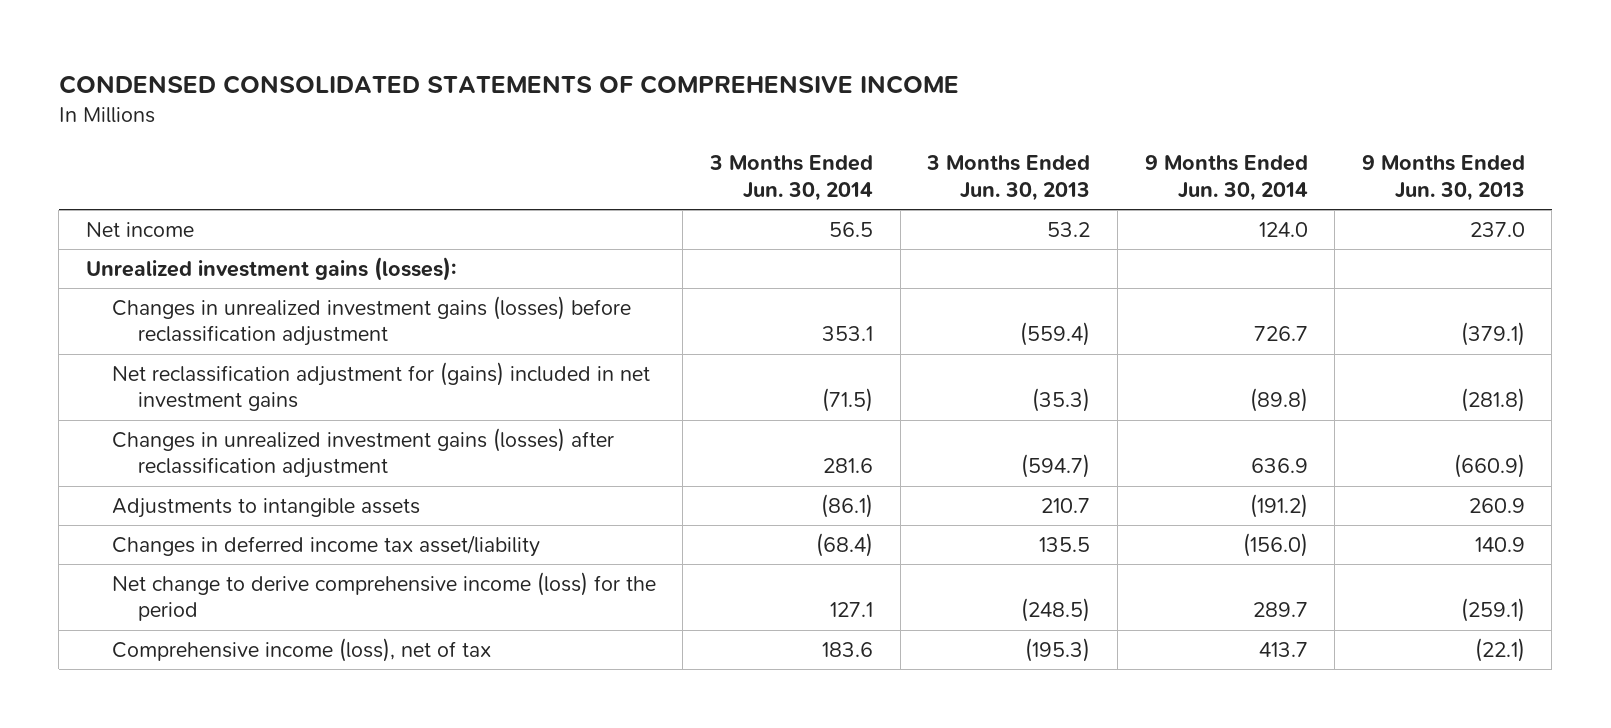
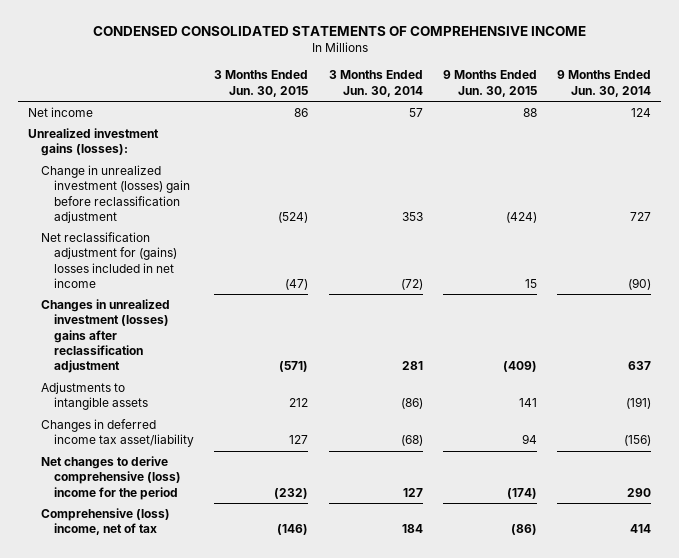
[926,155,1091,202] 3 Months Ended Jun. 30, 2013 -> none
[1361,155,1525,202] 9 Months Ended Jun. 30, 2013 -> none
none -> [214,70,309,97] 3 Months Ended Jun. 30, 2015
none -> [442,70,537,97] 9 Months Ended Jun. 30, 2015
[829,221,874,237] 56.5 -> [408,108,423,118] 57
[1258,221,1308,237] 124.0 -> [630,108,651,118] 124
[111,295,631,347] Changes in unrealized investment gains (losses) before reclassification adjustment -> [41,165,191,224] Change in unrealized investment (losses) gain before reclassification adjustment
[822,326,874,342] 353.1 -> [401,212,423,222] 353
[1253,326,1308,342] 726.7 -> [629,212,651,222] 727
[111,361,650,412] Net reclassification adjustment for (gains) included in net investment gains -> [41,232,178,289] Net reclassification adjustment for (gains) losses included in net income
[822,388,874,413] (71.5) -> [400,279,423,291] (72)
[1249,388,1308,413] (89.8) -> [627,278,651,291] (90)
[111,427,614,479] Changes in unrealized investment gains (losses) after reclassification adjustment -> [41,299,171,374] Changes in unrealized investment (losses) gains after reclassification adjustment
[823,458,874,474] 281.6 -> [401,361,423,371] 281
[1250,458,1308,474] 636.9 -> [627,361,651,371] 637
[821,493,874,518] (86.1) -> [400,398,423,410] (86)
[1249,493,1308,518] (191.2) -> [625,397,651,410] (191)
[816,532,874,557] (68.4) -> [400,435,423,447] (68)
[1242,532,1308,557] (156.0) -> [623,435,651,447] (156)
[111,571,656,622] Net change to derive comprehensive income (loss) for the period -> [41,456,182,500] Net changes to derive comprehensive (loss) income for the period
[830,602,874,618] 127.1 -> [402,487,423,497] 127
[1252,602,1308,618] 289.7 -> [626,487,651,497] 290
[111,637,491,662] Comprehensive income (loss), net of tax -> [41,508,171,536] Comprehensive (loss) income, net of tax
[822,641,874,657] 183.6 -> [401,524,423,534] 184
[1258,641,1308,657] 413.7 -> [629,524,651,534] 414

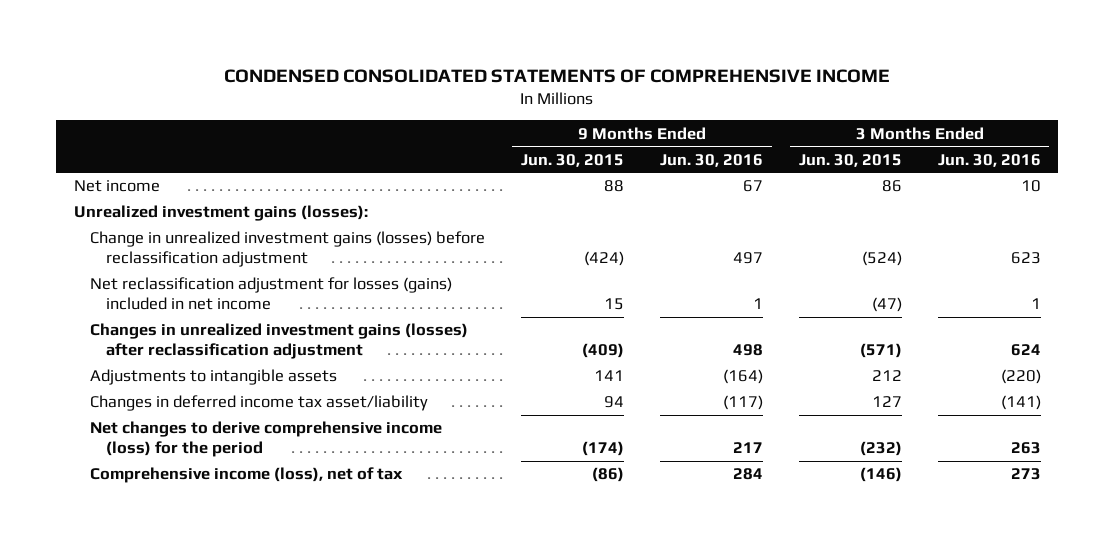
[328,70,423,97] 3 Months Ended Jun. 30, 2014 -> none
[556,70,651,97] 9 Months Ended Jun. 30, 2014 -> none
none -> [659,153,763,167] Jun. 30, 2016
none -> [937,153,1041,167] Jun. 30, 2016
[41,165,191,224] Change in unrealized investment (losses) gain before reclassification adjustment -> [89,231,485,268] Change in unrealized investment gains (losses) before reclassification adjustment
[41,232,178,289] Net reclassification adjustment for (gains) losses included in net income -> [89,277,452,311] Net reclassification adjustment for losses (gains) included in net income
[41,299,171,374] Changes in unrealized investment (losses) gains after reclassification adjustment -> [89,323,468,360] Changes in unrealized investment gains (losses) after reclassification adjustment
[41,456,182,500] Net changes to derive comprehensive (loss) income for the period -> [89,421,442,458] Net changes to derive comprehensive income (loss) for the period
[41,508,171,536] Comprehensive (loss) income, net of tax -> [89,467,403,484] Comprehensive income (loss), net of tax

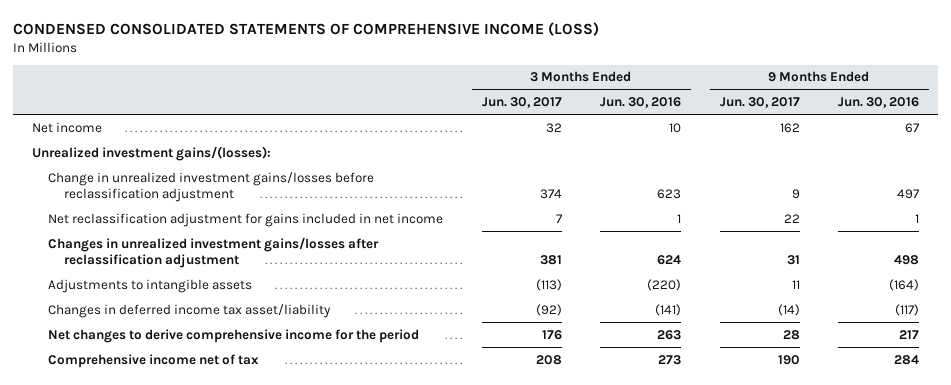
[224,68,891,83] CONDENSED CONSOLIDATED STATEMENTS OF COMPREHENSIVE INCOME -> [12,21,599,36] CONDENSED CONSOLIDATED STATEMENTS OF COMPREHENSIVE INCOME (LOSS)
[520,153,624,167] Jun. 30, 2015 -> none
[798,153,902,167] Jun. 30, 2015 -> none
none -> [481,96,562,108] Jun. 30, 2017
none -> [719,96,800,108] Jun. 30, 2017
[74,205,369,222] Unrealized investment gains (losses): -> [32,145,272,161] Unrealized investment gains/(losses):
[89,231,485,268] Change in unrealized investment gains (losses) before reclassification adjustment -> [48,171,375,202] Change in unrealized investment gains/losses before reclassification adjustment
[89,277,452,311] Net reclassification adjustment for losses (gains) included in net income -> [48,212,444,227] Net reclassification adjustment for gains included in net income
[89,323,468,360] Changes in unrealized investment gains (losses) after reclassification adjustment -> [48,236,380,268] Changes in unrealized investment gains/losses after reclassification adjustment
[89,421,442,458] Net changes to derive comprehensive income (loss) for the period -> [48,328,420,343] Net changes to derive comprehensive income for the period
[89,467,403,484] Comprehensive income (loss), net of tax -> [48,353,260,368] Comprehensive income net of tax

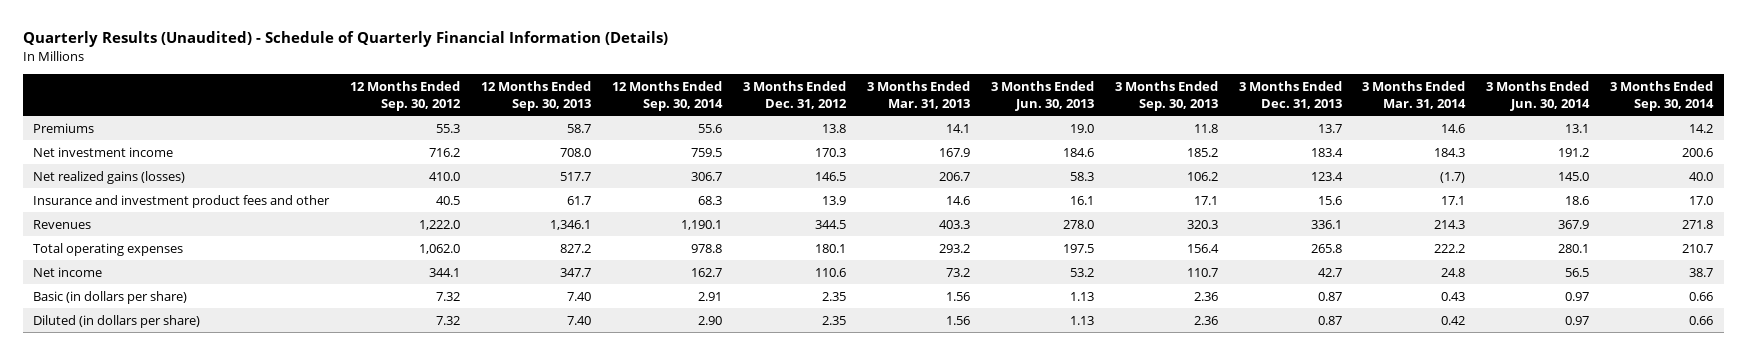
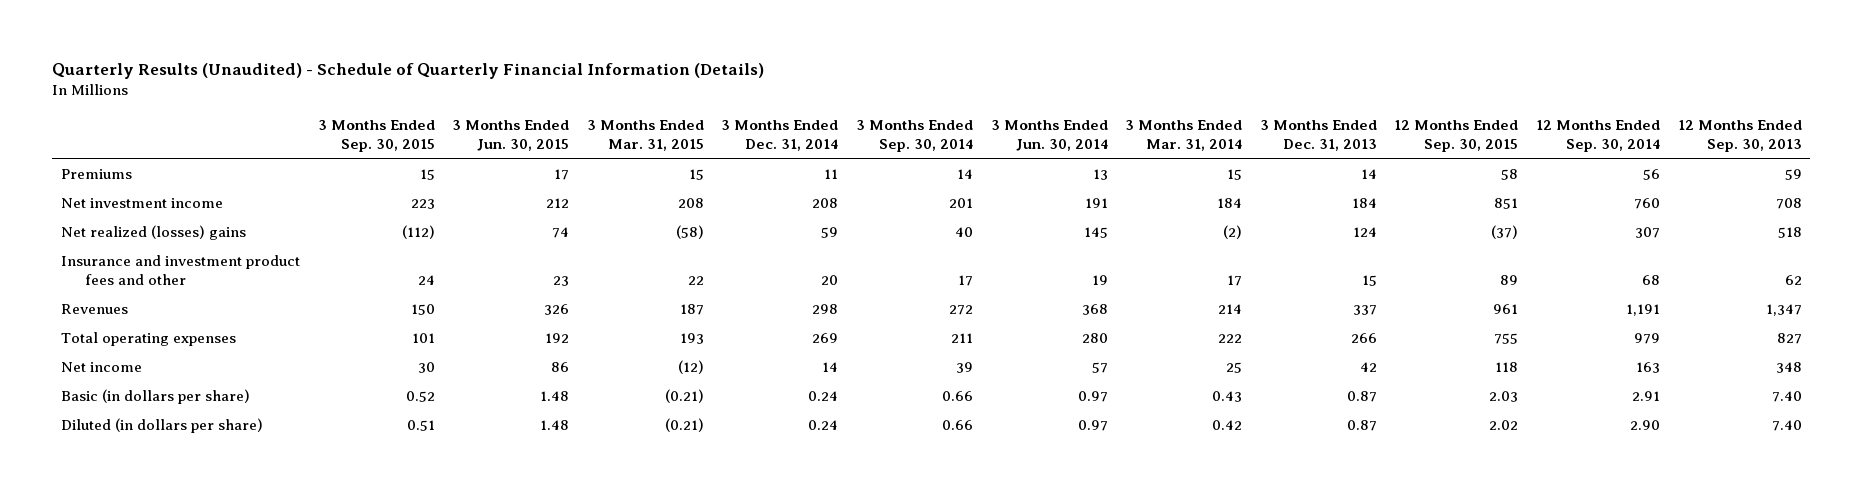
[350,81,462,112] 12 Months Ended Sep. 30, 2012 -> none
[742,81,847,110] 3 Months Ended Dec. 31, 2012 -> none
[866,81,970,110] 3 Months Ended Mar. 31, 2013 -> none
[990,81,1094,112] 3 Months Ended Jun. 30, 2013 -> none
[1114,81,1218,112] 3 Months Ended Sep. 30, 2013 -> none
none -> [317,119,435,153] 3 Months Ended Sep. 30, 2015
none -> [452,119,570,152] 3 Months Ended Jun. 30, 2015
none -> [586,119,704,152] 3 Months Ended Mar. 31, 2015
none -> [721,119,839,152] 3 Months Ended Dec. 31, 2014
none -> [1394,119,1519,153] 12 Months Ended Sep. 30, 2015
[567,123,592,133] 58.7 -> [1784,168,1802,180] 59
[698,123,723,133] 55.6 -> [1643,168,1661,180] 56
[1317,123,1342,133] 13.7 -> [1360,168,1377,179] 14
[1441,123,1466,133] 14.6 -> [1227,168,1243,180] 15
[1565,123,1590,133] 13.1 -> [1092,168,1108,180] 13
[1689,123,1714,133] 14.2 -> [957,168,974,179] 14
[560,147,592,157] 708.0 -> [1775,197,1802,209] 708
[691,147,723,157] 759.5 -> [1634,197,1661,209] 760
[1310,147,1343,157] 183.4 -> [1351,197,1377,208] 184
[1434,147,1466,157] 184.3 -> [1217,197,1243,208] 184
[1558,147,1590,157] 191.2 -> [1084,197,1108,208] 191
[1682,147,1714,157] 200.6 -> [949,197,974,208] 201
[33,170,186,184] Net realized gains (losses) -> [60,224,246,240] Net realized (losses) gains
[560,171,592,181] 517.7 -> [1777,226,1802,238] 518
[691,171,723,181] 306.7 -> [1635,226,1661,238] 307
[1310,171,1343,181] 123.4 -> [1352,226,1377,237] 124
[1440,171,1466,183] (1.7) -> [1223,224,1243,239] (2)
[1558,171,1590,181] 145.0 -> [1083,226,1108,238] 145
[1689,171,1714,181] 40.0 -> [955,226,974,237] 40
[567,195,592,205] 61.7 -> [1784,274,1802,285] 62
[698,195,723,205] 68.3 -> [1642,274,1661,285] 68
[1317,195,1342,205] 15.6 -> [1361,274,1377,286] 15
[1441,195,1466,205] 17.1 -> [1227,274,1243,286] 17
[1565,195,1590,205] 18.6 -> [1091,274,1108,285] 19
[1689,195,1714,205] 17.0 -> [958,274,974,286] 17
[550,219,592,230] 1,346.1 -> [1765,303,1802,316] 1,347
[681,219,723,230] 1,190.1 -> [1626,303,1661,316] 1,191
[1310,219,1342,229] 336.1 -> [1352,304,1377,315] 337
[1434,219,1466,229] 214.3 -> [1218,303,1243,314] 214
[1558,219,1590,229] 367.9 -> [1081,303,1108,315] 368
[1682,219,1714,229] 271.8 -> [949,304,974,315] 272
[560,243,592,253] 827.2 -> [1776,332,1802,344] 827
[691,243,723,253] 978.8 -> [1634,332,1661,344] 979
[1310,243,1342,253] 265.8 -> [1350,332,1377,343] 266
[1434,243,1466,253] 222.2 -> [1218,333,1243,343] 222
[1558,243,1590,253] 280.1 -> [1081,332,1108,343] 280
[1682,243,1714,253] 210.7 -> [951,332,974,343] 211
[560,267,592,277] 347.7 -> [1775,361,1802,373] 348
[691,267,723,277] 162.7 -> [1636,361,1661,373] 163
[1317,267,1342,277] 42.7 -> [1359,361,1377,372] 42
[1441,267,1466,277] 24.8 -> [1226,361,1243,373] 25
[1565,267,1590,277] 56.5 -> [1091,361,1108,373] 57
[1689,267,1714,277] 38.7 -> [956,361,974,373] 39

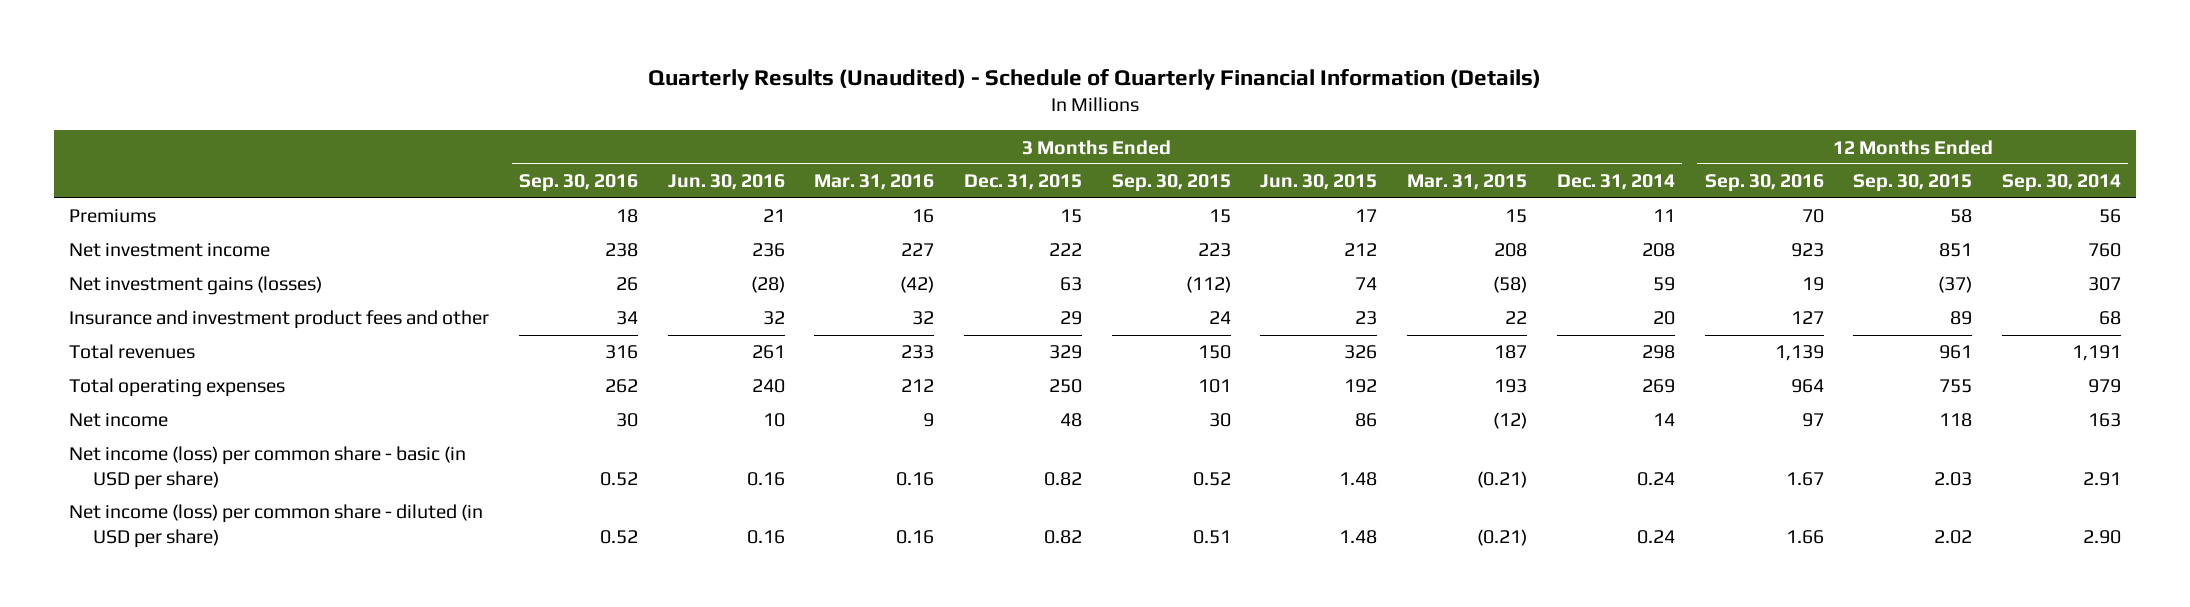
[856,119,974,153] 3 Months Ended Sep. 30, 2014 -> none
[990,119,1108,152] 3 Months Ended Jun. 30, 2014 -> none
[1125,119,1243,152] 3 Months Ended Mar. 31, 2014 -> none
[1259,119,1377,152] 3 Months Ended Dec. 31, 2013 -> none
[1677,119,1802,153] 12 Months Ended Sep. 30, 2013 -> none
none -> [518,174,638,193] Sep. 30, 2016
none -> [667,174,785,191] Jun. 30, 2016
none -> [814,174,935,191] Mar. 31, 2016
none -> [964,174,1083,191] Dec. 31, 2015
none -> [1704,174,1824,193] Sep. 30, 2016
[60,224,246,240] Net realized (losses) gains -> [69,276,323,296] Net investment gains (losses)
[60,303,128,314] Revenues -> [69,344,196,360] Total revenues
[60,388,250,404] Basic (in dollars per share) -> [69,446,467,490] Net income (loss) per common share - basic (in USD per share)
[60,417,263,433] Diluted (in dollars per share) -> [69,504,484,548] Net income (loss) per common share - diluted (in USD per share)

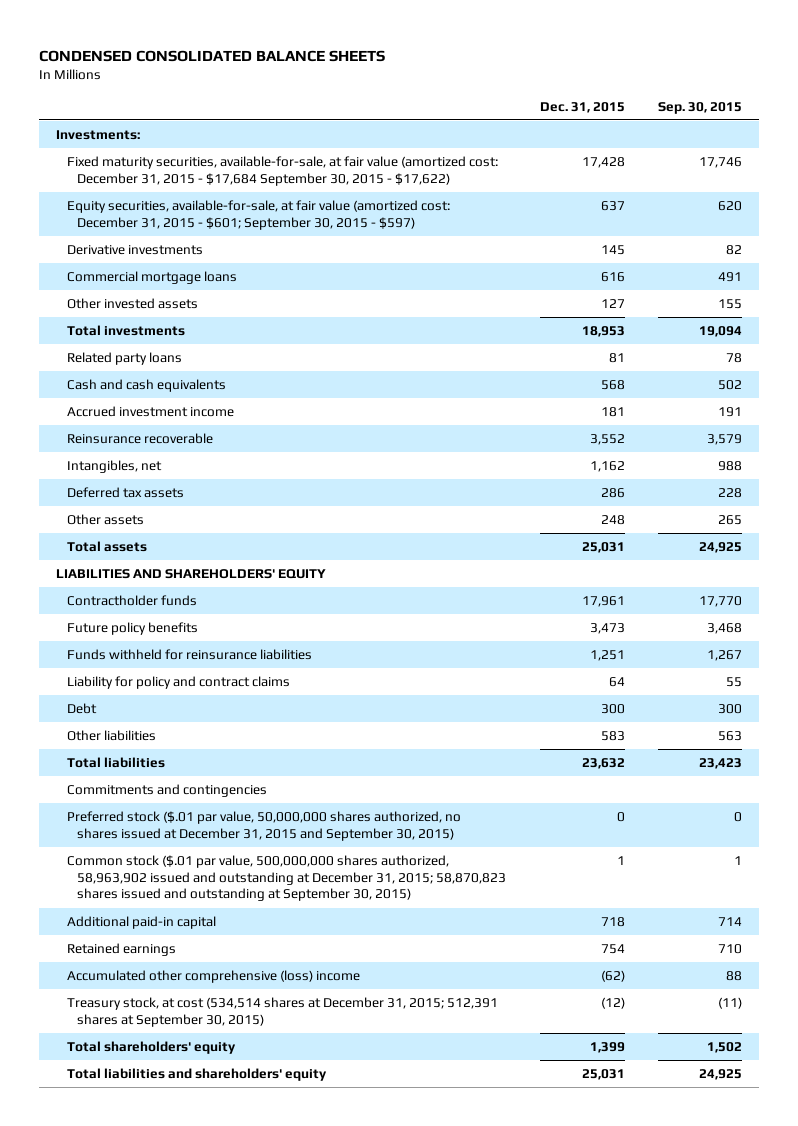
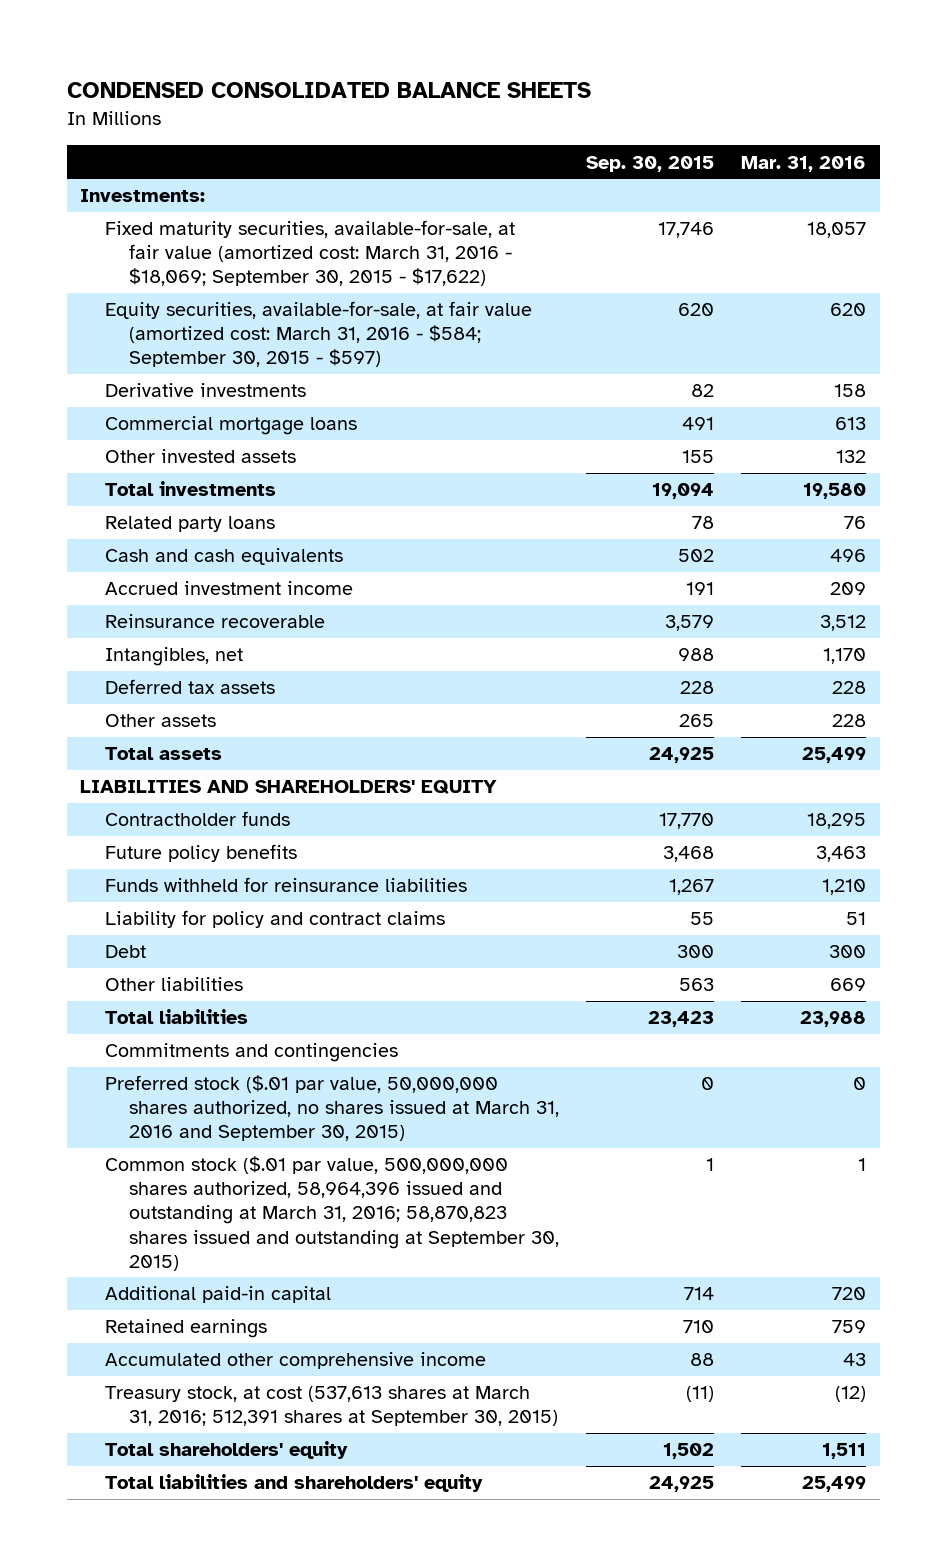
[539,101,625,113] Dec. 31, 2015 -> none
none -> [741,155,867,172] Mar. 31, 2016
[66,156,498,186] Fixed maturity securities, available-for-sale, at fair value (amortized cost: December 31, 2015 - $17,684 September 30, 2015 - $17,622) -> [104,220,515,287] Fixed maturity securities, available-for-sale, at fair value (amortized cost: March 31, 2016 - $18,069; September 30, 2015 - $17,622)
[66,200,450,230] Equity securities, available-for-sale, at fair value (amortized cost: December 31, 2015 - $601; September 30, 2015 - $597) -> [104,301,532,368] Equity securities, available-for-sale, at fair value (amortized cost: March 31, 2016 - $584; September 30, 2015 - $597)
[66,811,461,841] Preferred stock ($.01 par value, 50,000,000 shares authorized, no shares issued at December 31, 2015 and September 30, 2015) -> [104,1075,560,1142] Preferred stock ($.01 par value, 50,000,000 shares authorized, no shares issued at March 31, 2016 and September 30, 2015)
[66,855,507,902] Common stock ($.01 par value, 500,000,000 shares authorized, 58,963,902 issued and outstanding at December 31, 2015; 58,870,823 shares issued and outstanding at September 30, 2015) -> [104,1156,560,1271] Common stock ($.01 par value, 500,000,000 shares authorized, 58,964,396 issued and outstanding at March 31, 2016; 58,870,823 shares issued and outstanding at September 30, 2015)
[66,970,360,984] Accumulated other comprehensive (loss) income -> [104,1352,486,1370] Accumulated other comprehensive income
[66,997,498,1027] Treasury stock, at cost (534,514 shares at December 31, 2015; 512,391 shares at September 30, 2015) -> [104,1386,559,1427] Treasury stock, at cost (537,613 shares at March 31, 2016; 512,391 shares at September 30, 2015)

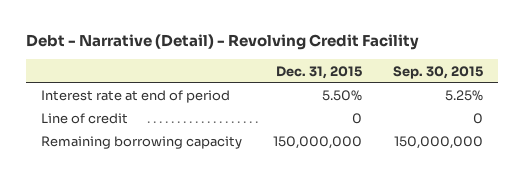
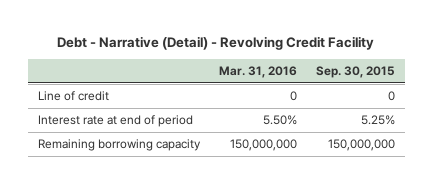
[276,65,363,79] Dec. 31, 2015 -> none
none -> [218,65,297,78] Mar. 31, 2016
[41,90,231,104] Interest rate at end of period -> [37,115,193,128] Interest rate at end of period

